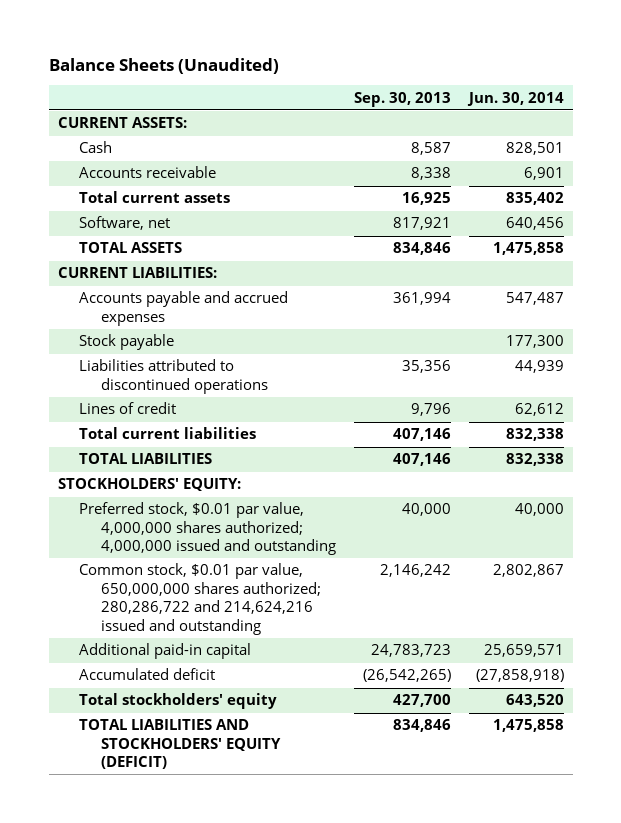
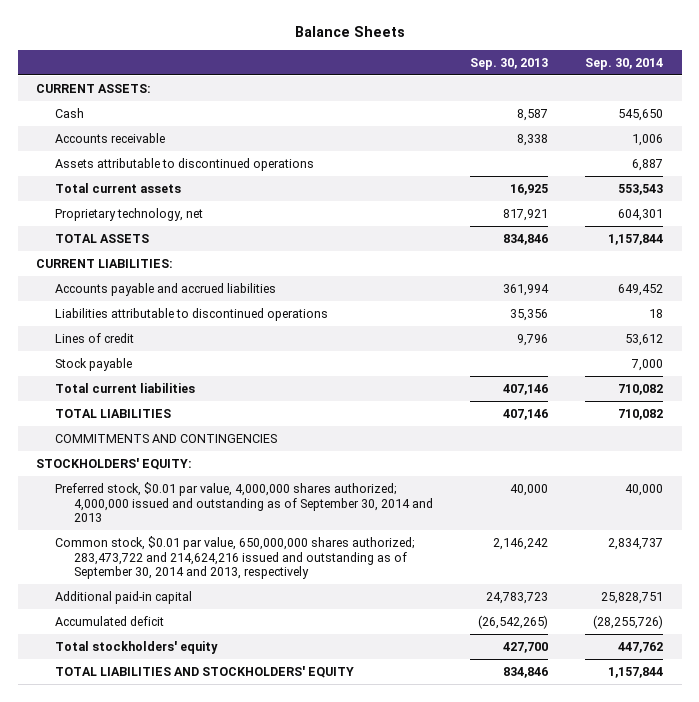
[48,57,279,74] Balance Sheets (Unaudited) -> [294,26,405,38] Balance Sheets
[466,91,564,106] Jun. 30, 2014 -> none
none -> [585,57,664,70] Sep. 30, 2014
none -> [55,157,315,171] Assets attributable to discontinued operations
[79,216,171,231] Software, net -> [55,207,204,221] Proprietary technology, net
[79,291,289,326] Accounts payable and accrued expenses -> [55,282,277,296] Accounts payable and accrued liabilities
[79,359,268,394] Liabilities attributed to discontinued operations -> [55,307,329,321] Liabilities attributable to discontinued operations
[79,334,175,351] Stock payable -> [55,357,133,371] Stock payable
none -> [55,433,278,443] COMMITMENTS AND CONTINGENCIES
[79,502,336,556] Preferred stock, $0.01 par value, 4,000,000 shares authorized; 4,000,000 issued and outstanding -> [55,481,434,523] Preferred stock, $0.01 par value, 4,000,000 shares authorized; 4,000,000 issued and outstanding as of September 30, 2014 and 2013
[79,563,321,635] Common stock, $0.01 par value, 650,000,000 shares authorized; 280,286,722 and 214,624,216 issued and outstanding -> [55,535,416,580] Common stock, $0.01 par value, 650,000,000 shares authorized; 283,473,722 and 214,624,216 issued and outstanding as of September 30, 2014 and 2013, respectively
[79,719,281,770] TOTAL LIABILITIES AND STOCKHOLDERS' EQUITY (DEFICIT) -> [55,665,355,678] TOTAL LIABILITIES AND STOCKHOLDERS' EQUITY

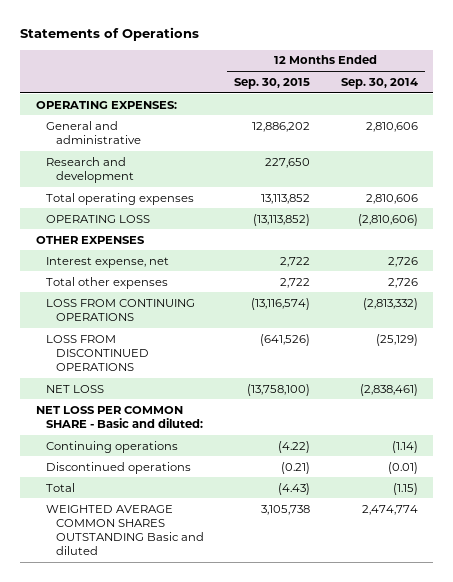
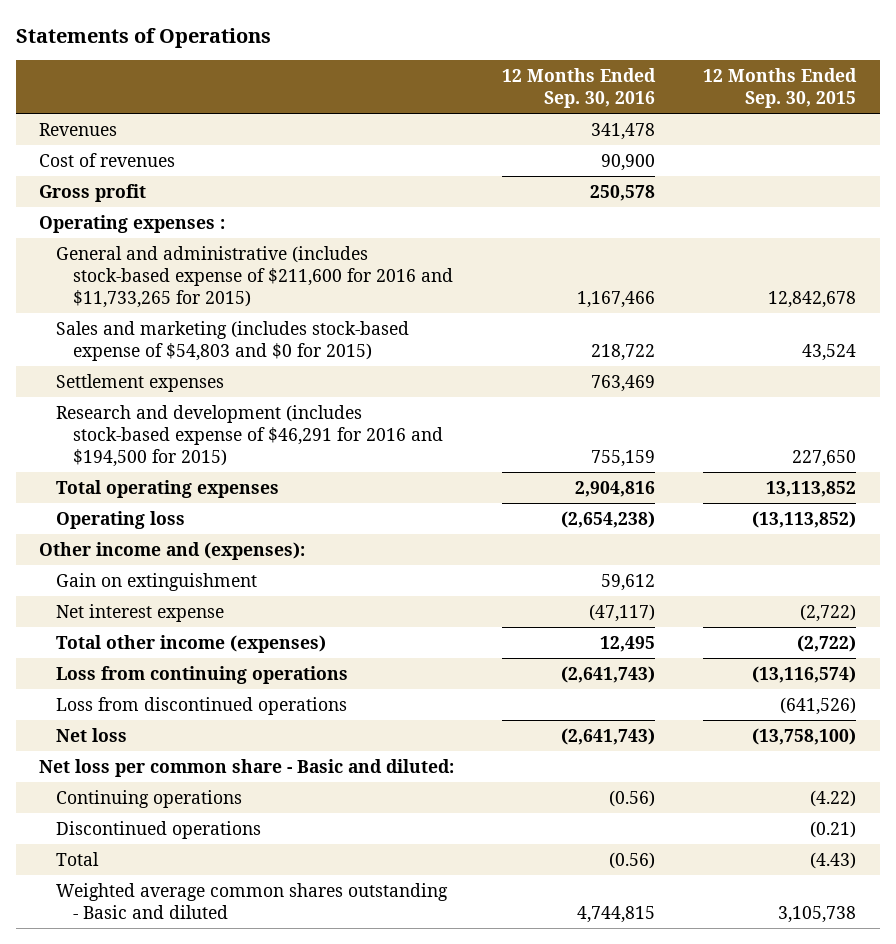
[340,77,418,89] Sep. 30, 2014 -> none
none -> [502,68,657,109] 12 Months Ended Sep. 30, 2016
[45,120,142,144] General and administrative -> none
none -> [39,122,118,136] Revenues
none -> [39,152,176,167] Cost of revenues
none -> [39,183,147,202] Gross profit
[35,100,177,109] OPERATING EXPENSES: -> [39,214,226,233] Operating expenses :
none -> [56,245,454,308] General and administrative (includes stock-based expense of $211,600 for 2016 and $11,733,265 for 2015)
none -> [56,320,410,361] Sales and marketing (includes stock-based expense of $54,803 and $0 for 2015)
none -> [56,373,225,392] Settlement expenses
[45,156,135,183] Research and development -> [56,404,444,467] Research and development (includes stock-based expense of $46,291 for 2016 and $194,500 for 2015)
[45,214,150,223] OPERATING LOSS -> [56,510,186,529] Operating loss
[35,235,145,244] OTHER EXPENSES -> [39,541,306,560] Other income and (expenses):
none -> [56,572,258,591] Gain on extinguishment
[45,256,169,268] Interest expense, net -> [56,603,225,622] Net interest expense
[280,256,311,267] 2,722 -> [800,603,857,622] (2,722)
[45,276,168,289] Total other expenses -> [56,634,327,653] Total other income (expenses)
[280,277,311,288] 2,722 -> [797,634,857,652] (2,722)
[45,298,195,321] LOSS FROM CONTINUING OPERATIONS -> [56,665,349,684] Loss from continuing operations
[45,334,150,372] LOSS FROM DISCONTINUED OPERATIONS -> [56,696,348,715] Loss from discontinued operations
[45,384,104,393] NET LOSS -> [56,727,128,742] Net loss
[35,405,203,428] NET LOSS PER COMMON SHARE - Basic and diluted: -> [39,758,455,777] Net loss per common share - Basic and diluted:
[45,504,205,556] WEIGHTED AVERAGE COMMON SHARES OUTSTANDING Basic and diluted -> [56,882,449,919] Weighted average common shares outstanding - Basic and diluted

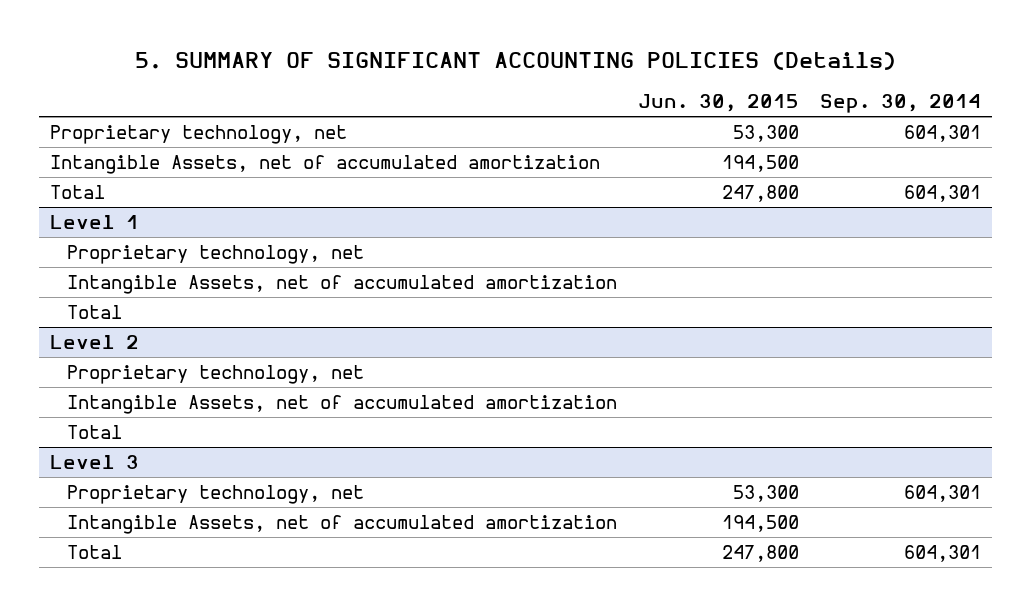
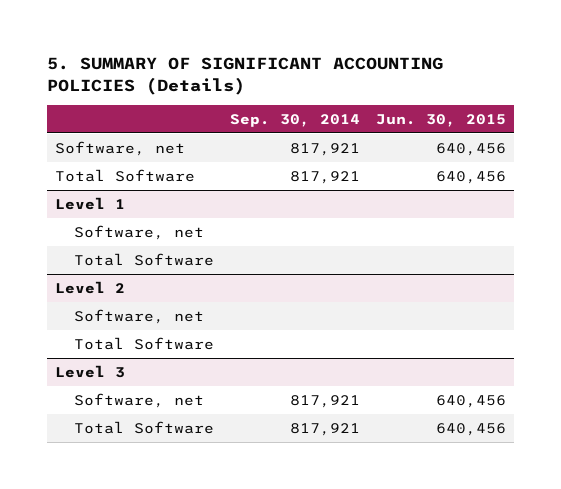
[49,155,600,175] Intangible Assets, net of accumulated amortization -> none
[49,125,347,145] Proprietary technology, net -> [54,140,185,156] Software, net
[733,125,800,143] 53,300 -> [436,142,507,156] 640,456
[904,125,982,143] 604,301 -> [289,142,360,156] 817,921
[49,185,105,200] Total -> [54,168,195,182] Total Software
[722,185,800,203] 247,800 -> [436,170,507,184] 640,456
[904,185,982,203] 604,301 -> [289,170,360,184] 817,921
[66,275,617,295] Intangible Assets, net of accumulated amortization -> none
[66,245,364,265] Proprietary technology, net -> [73,224,204,240] Software, net
[66,305,122,320] Total -> [73,252,214,266] Total Software
[66,395,617,415] Intangible Assets, net of accumulated amortization -> none
[66,365,364,385] Proprietary technology, net -> [73,308,204,324] Software, net
[66,425,122,440] Total -> [73,336,214,350] Total Software
[66,515,617,535] Intangible Assets, net of accumulated amortization -> none
[66,485,364,505] Proprietary technology, net -> [73,392,204,408] Software, net
[733,485,800,503] 53,300 -> [436,394,507,408] 640,456
[904,485,982,503] 604,301 -> [289,394,360,408] 817,921
[66,545,122,560] Total -> [73,420,214,434] Total Software
[722,545,800,563] 247,800 -> [436,422,507,436] 640,456
[904,545,982,563] 604,301 -> [289,422,360,436] 817,921

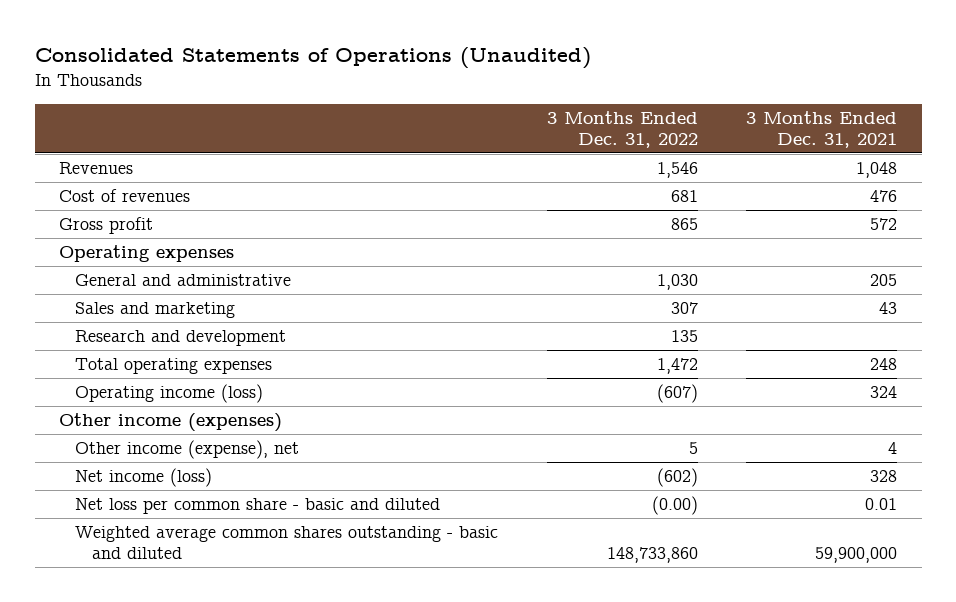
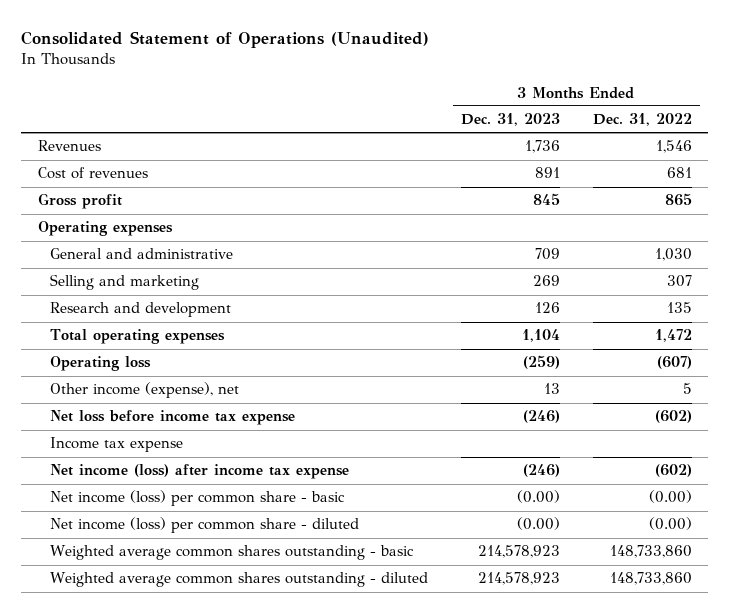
[34,47,591,70] Consolidated Statements of Operations (Unaudited) -> [21,31,430,49] Consolidated Statement of Operations (Unaudited)
[746,111,898,148] 3 Months Ended Dec. 31, 2021 -> none
none -> [460,113,560,127] Dec. 31, 2023
[75,302,236,319] Sales and marketing -> [49,274,199,291] Selling and marketing
[58,413,282,433] Other income (expenses) -> none
[75,384,264,404] Operating income (loss) -> [49,356,151,372] Operating loss
none -> [49,410,295,426] Net loss before income tax expense
none -> [49,437,183,453] Income tax expense
[75,468,213,488] Net income (loss) -> [49,464,349,480] Net income (loss) after income tax expense
[75,498,441,515] Net loss per common share - basic and diluted -> [49,490,345,507] Net income (loss) per common share - basic
none -> [49,517,359,534] Net income (loss) per common share - diluted
[75,526,499,559] Weighted average common shares outstanding - basic and diluted -> [49,545,414,561] Weighted average common shares outstanding - basic
none -> [49,572,428,588] Weighted average common shares outstanding - diluted

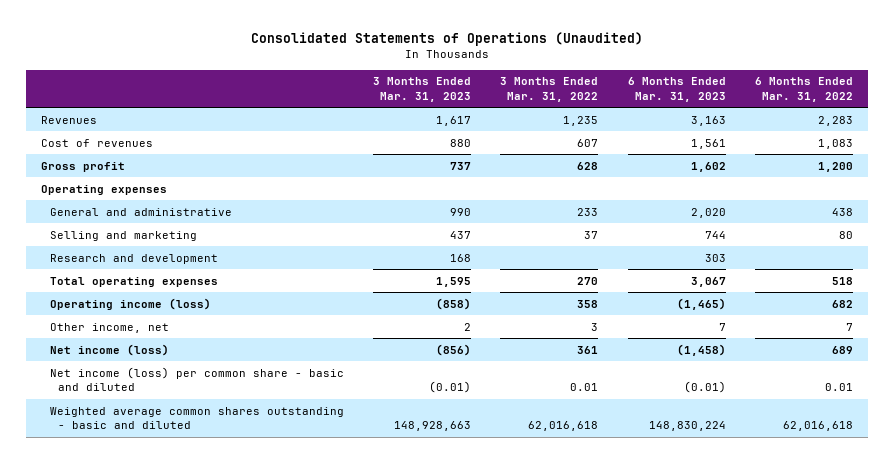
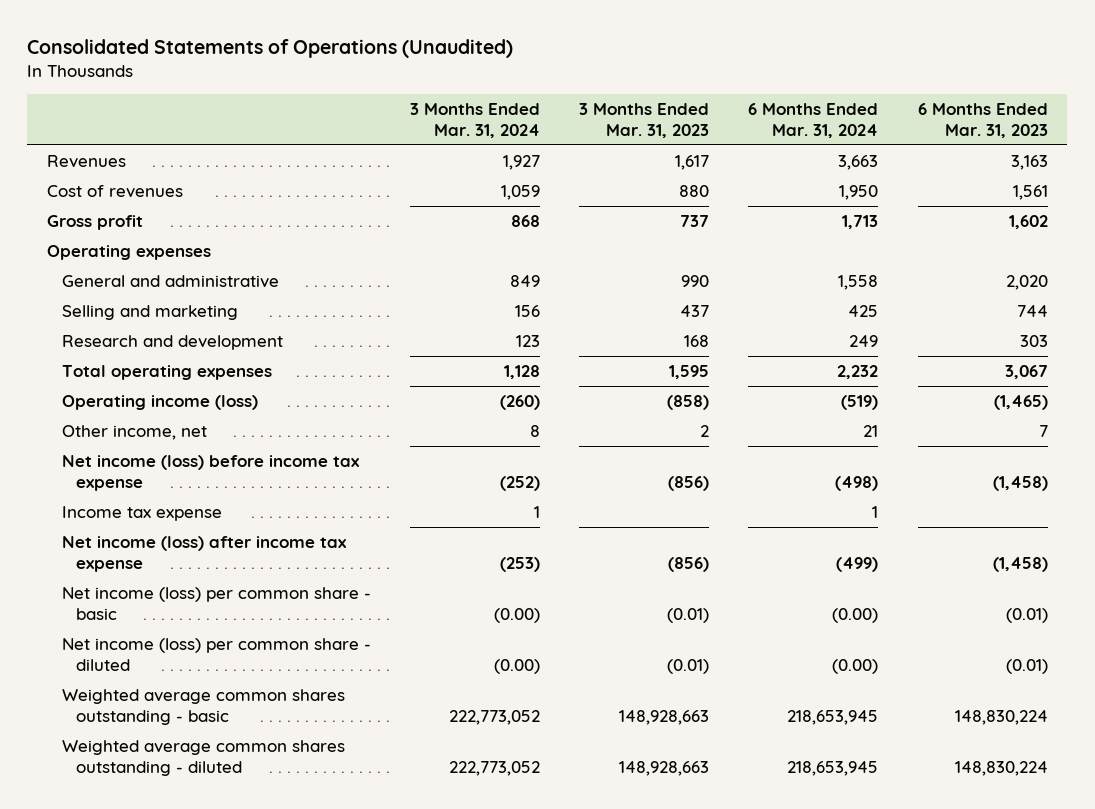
[500,77,599,102] 3 Months Ended Mar. 31, 2022 -> none
[755,77,854,102] 6 Months Ended Mar. 31, 2022 -> none
none -> [409,102,540,138] 3 Months Ended Mar. 31, 2024
none -> [748,102,879,138] 6 Months Ended Mar. 31, 2024
none -> [61,455,360,491] Net income (loss) before income tax expense
none -> [61,506,222,522] Income tax expense
[49,343,169,356] Net income (loss) -> [61,536,347,572] Net income (loss) after income tax expense
[49,366,344,392] Net income (loss) per common share - basic and diluted -> [61,587,371,620] Net income (loss) per common share - basic
none -> [61,638,371,671] Net income (loss) per common share - diluted
[49,406,344,430] Weighted average common shares outstanding - basic and diluted -> [61,689,345,725] Weighted average common shares outstanding - basic
none -> [61,740,345,776] Weighted average common shares outstanding - diluted

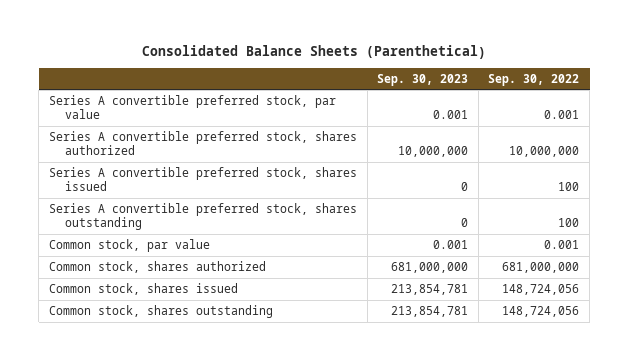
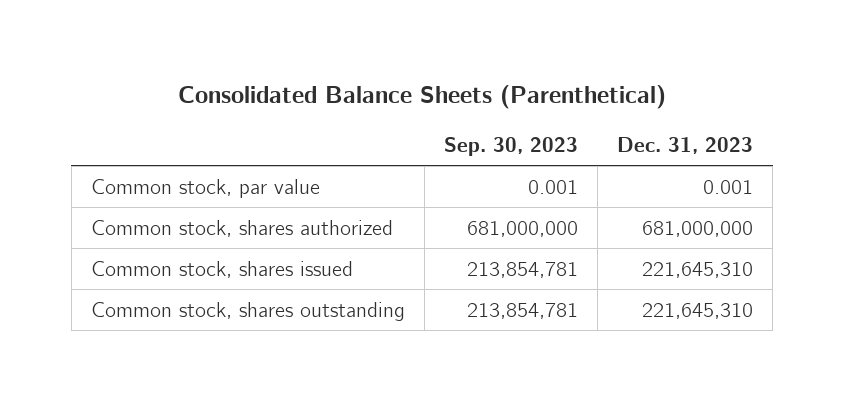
[488,73,580,86] Sep. 30, 2022 -> none
none -> [617,136,754,154] Dec. 31, 2023
[49,94,337,120] Series A convertible preferred stock, par value -> none
[49,130,358,156] Series A convertible preferred stock, shares authorized -> none
[49,166,358,192] Series A convertible preferred stock, shares issued -> none
[49,202,358,231] Series A convertible preferred stock, shares outstanding -> none

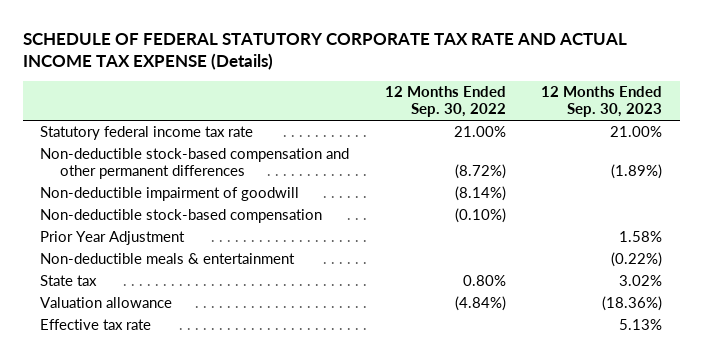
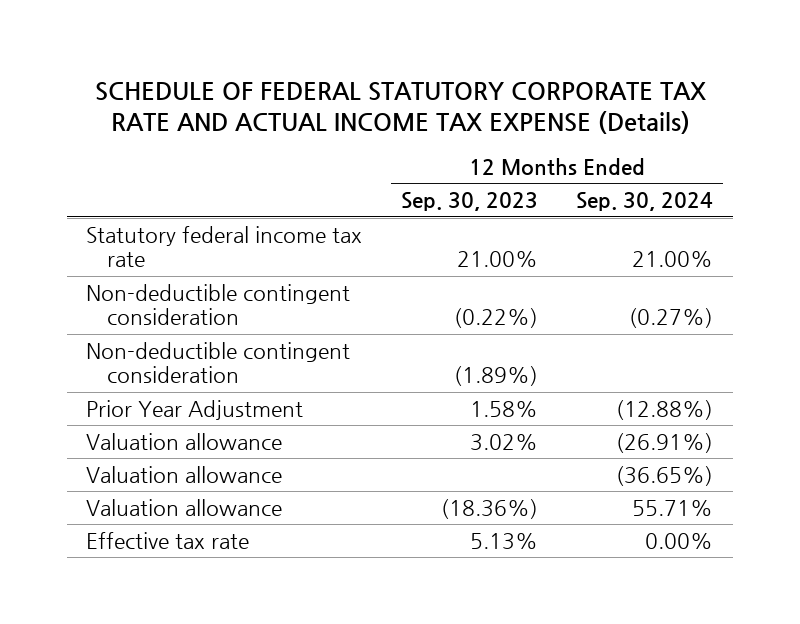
[384,86,506,118] 12 Months Ended Sep. 30, 2022 -> none
none -> [576,192,714,212] Sep. 30, 2024
[40,187,300,202] Non-deductible impairment of goodwill -> none
[40,209,323,224] Non-deductible stock-based compensation -> none
none -> [86,283,351,326] Non-deductible contingent consideration
[40,148,350,179] Non-deductible stock-based compensation and other permanent differences -> [86,341,351,384] Non-deductible contingent consideration
[40,253,296,265] Non-deductible meals & entertainment -> none
[40,275,98,287] State tax -> [86,432,283,450] Valuation allowance
none -> [86,465,283,483] Valuation allowance

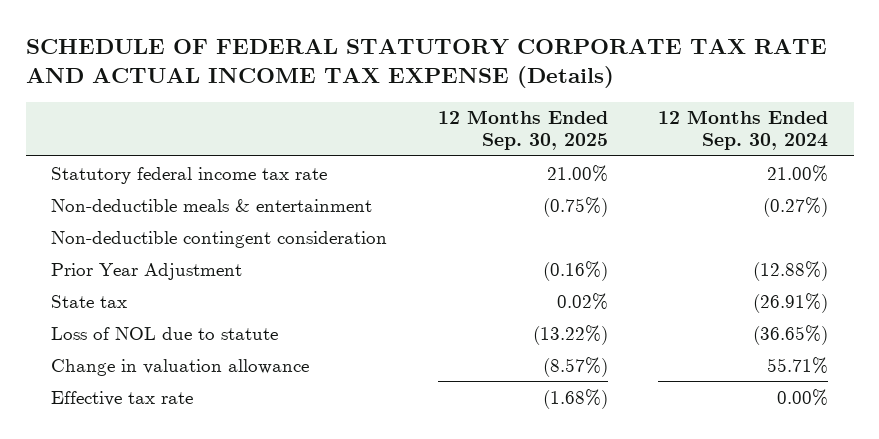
[400,192,538,212] Sep. 30, 2023 -> none
none -> [437,110,608,150] 12 Months Ended Sep. 30, 2025
[86,283,351,326] Non-deductible contingent consideration -> [50,198,372,212] Non-deductible meals & entertainment
[86,432,283,450] Valuation allowance -> [50,294,127,308] State tax
[86,465,283,483] Valuation allowance -> [50,326,278,340] Loss of NOL due to statute
[86,498,283,516] Valuation allowance -> [50,358,309,376] Change in valuation allowance

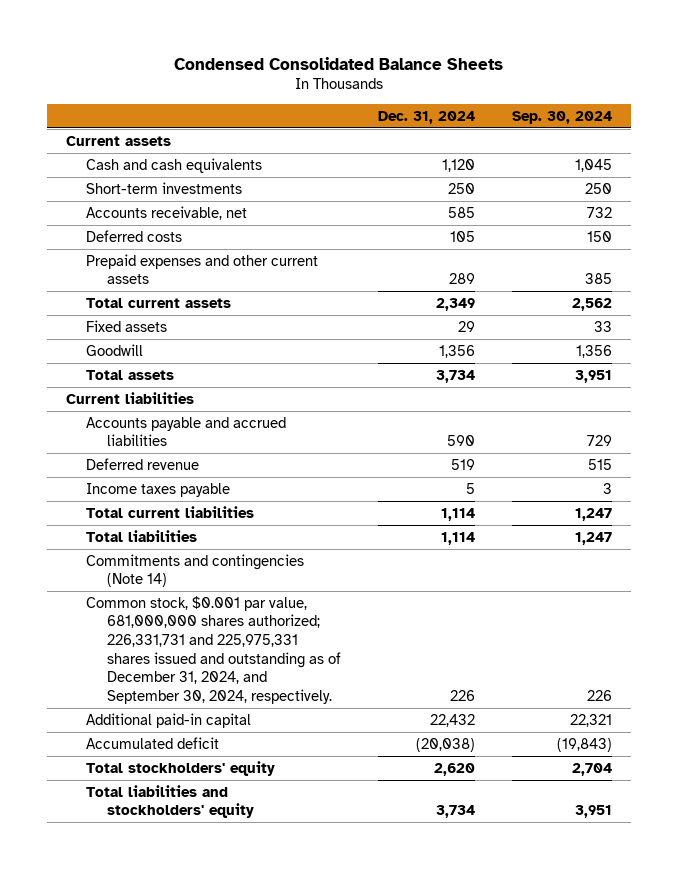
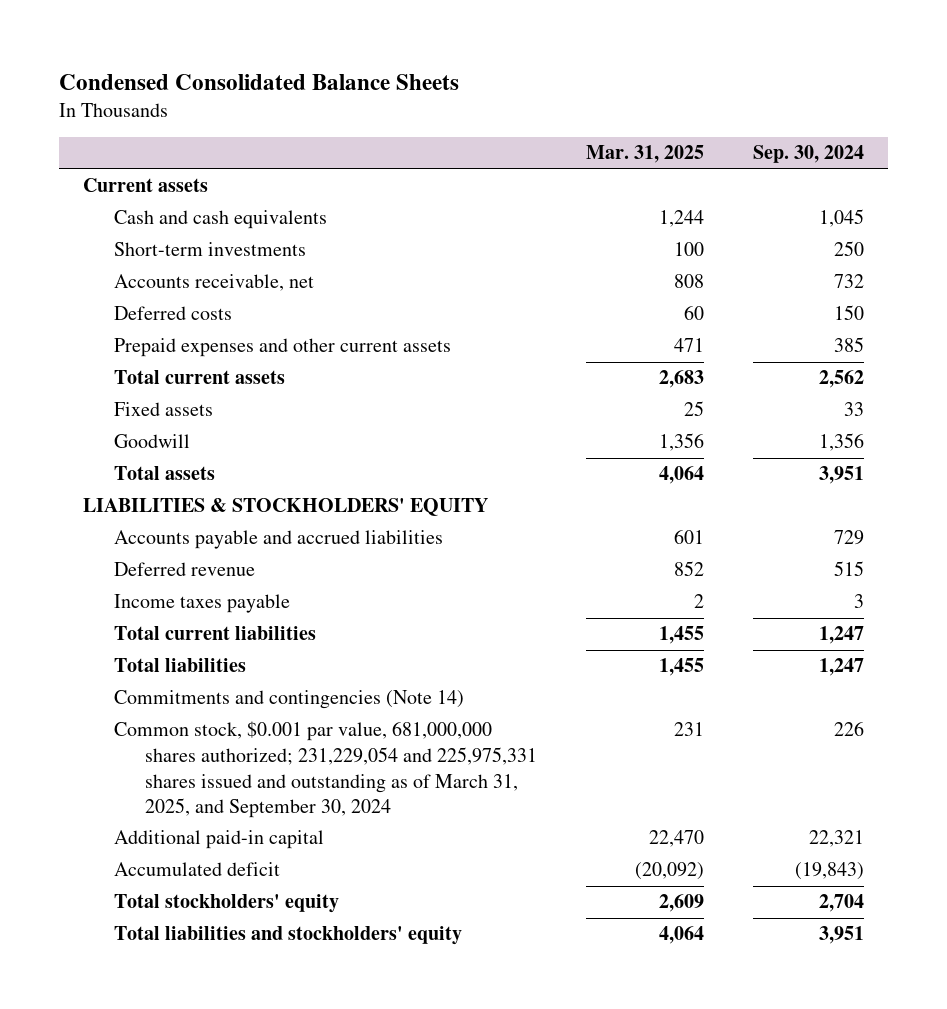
[378,110,476,124] Dec. 31, 2024 -> none
none -> [585,145,704,164] Mar. 31, 2025
[65,391,194,404] Current liabilities -> none
none -> [83,498,489,517] LIABILITIES & STOCKHOLDERS' EQUITY
[86,595,341,704] Common stock, $0.001 par value, 681,000,000 shares authorized; 226,331,731 and 225,975,331 shares issued and outstanding as of December 31, 2024, and September 30, 2024, respectively. -> [114,721,538,819] Common stock, $0.001 par value, 681,000,000 shares authorized; 231,229,054 and 225,975,331 shares issued and outstanding as of March 31, 2025, and September 30, 2024

